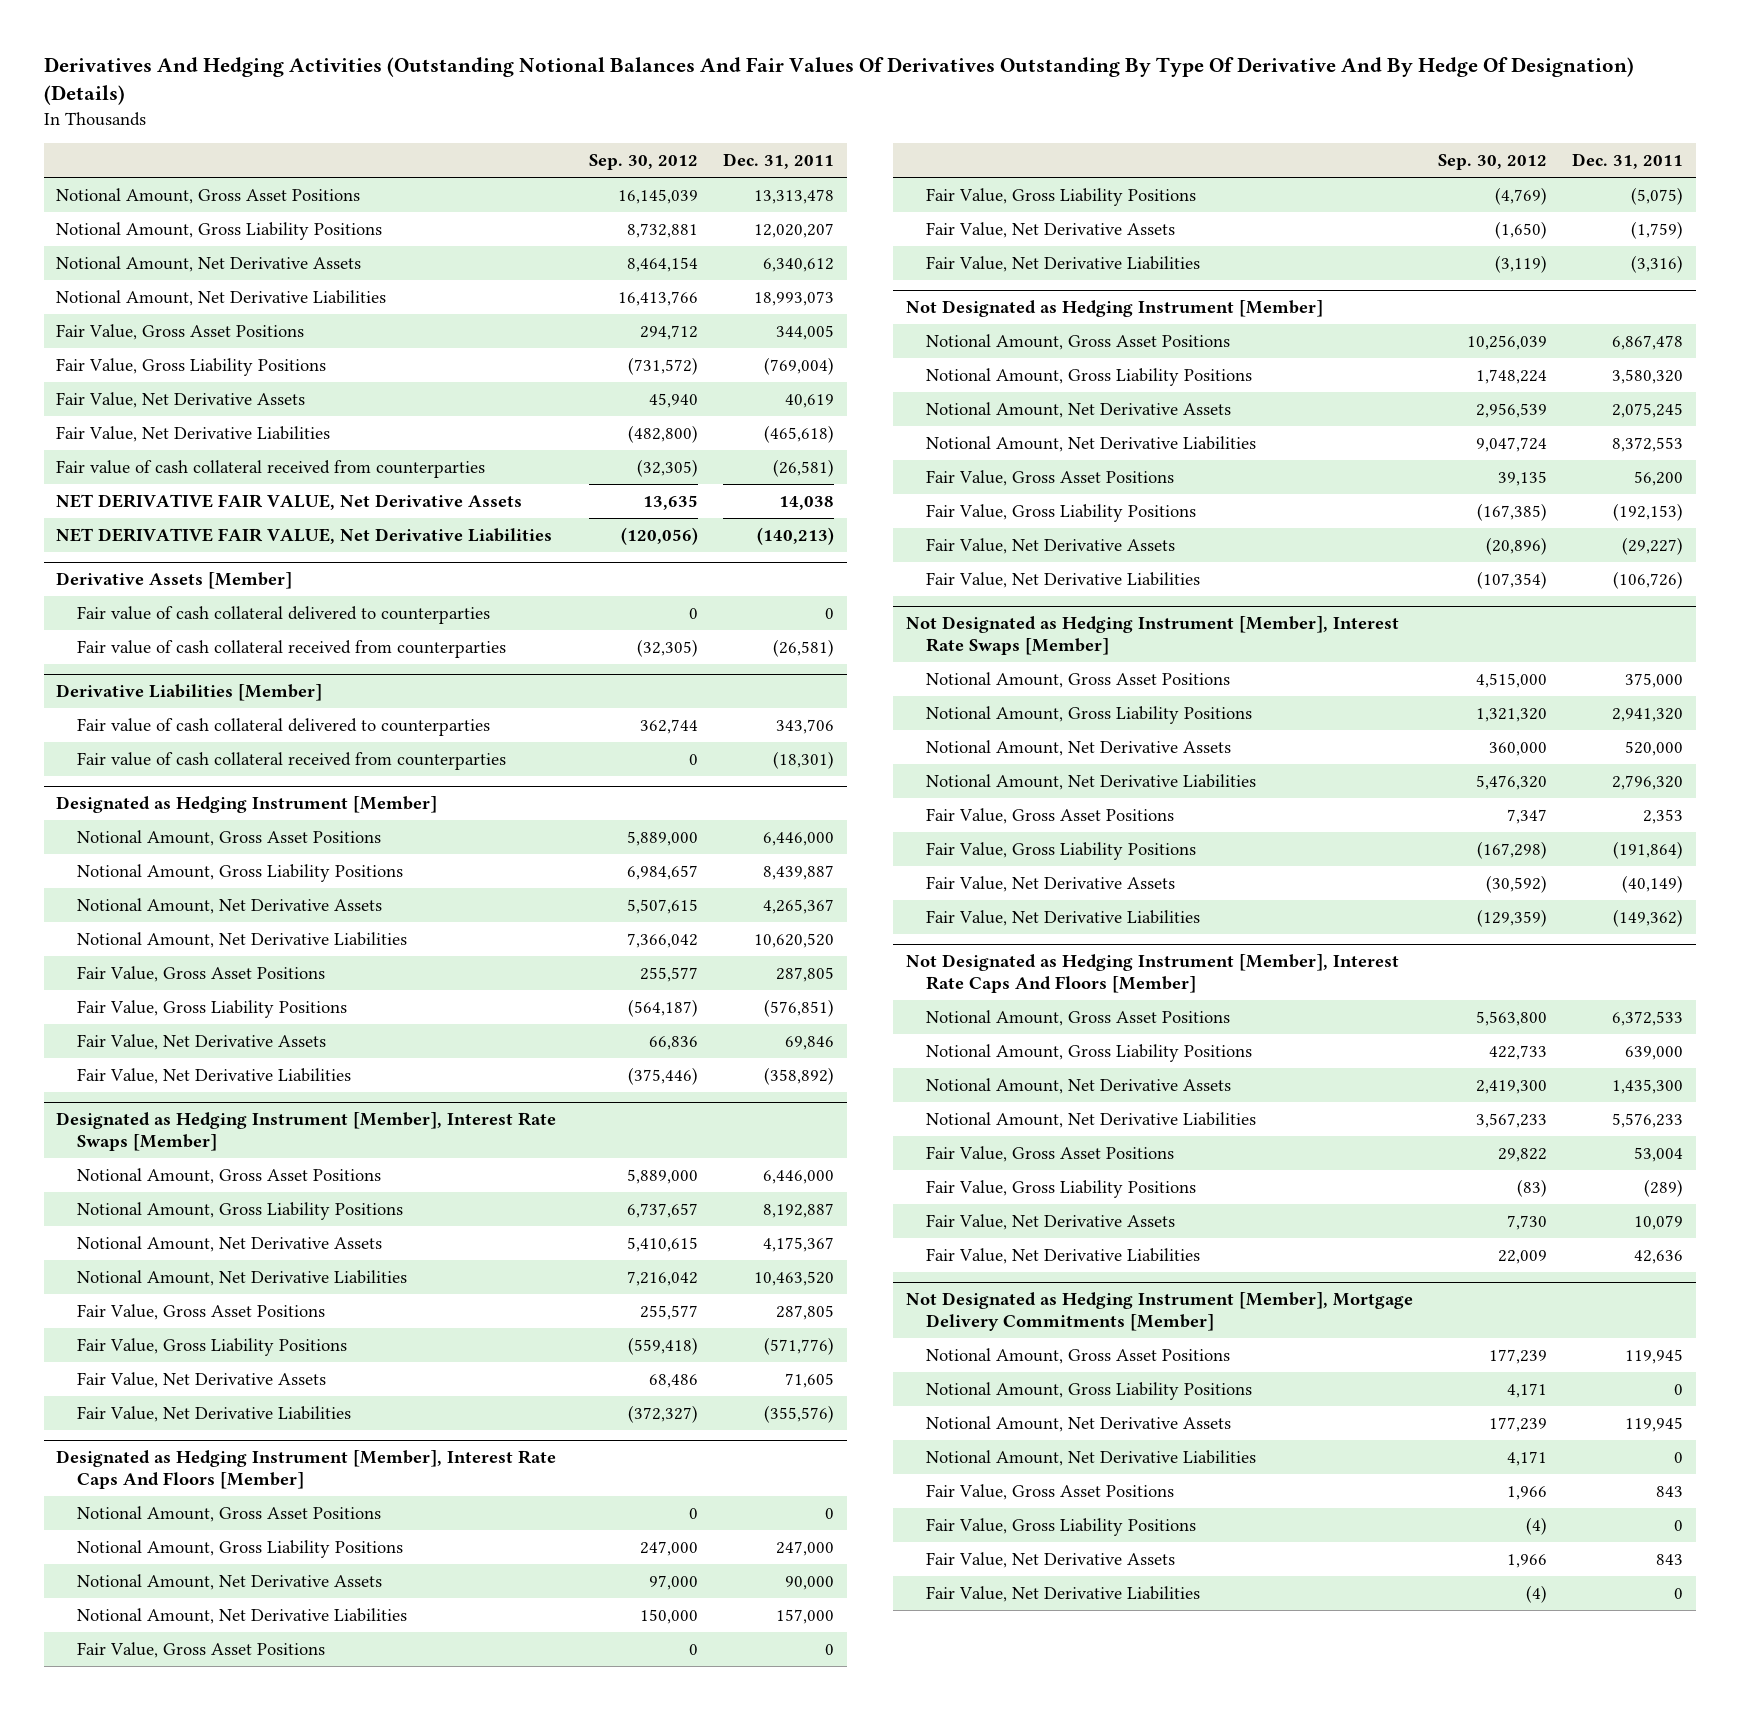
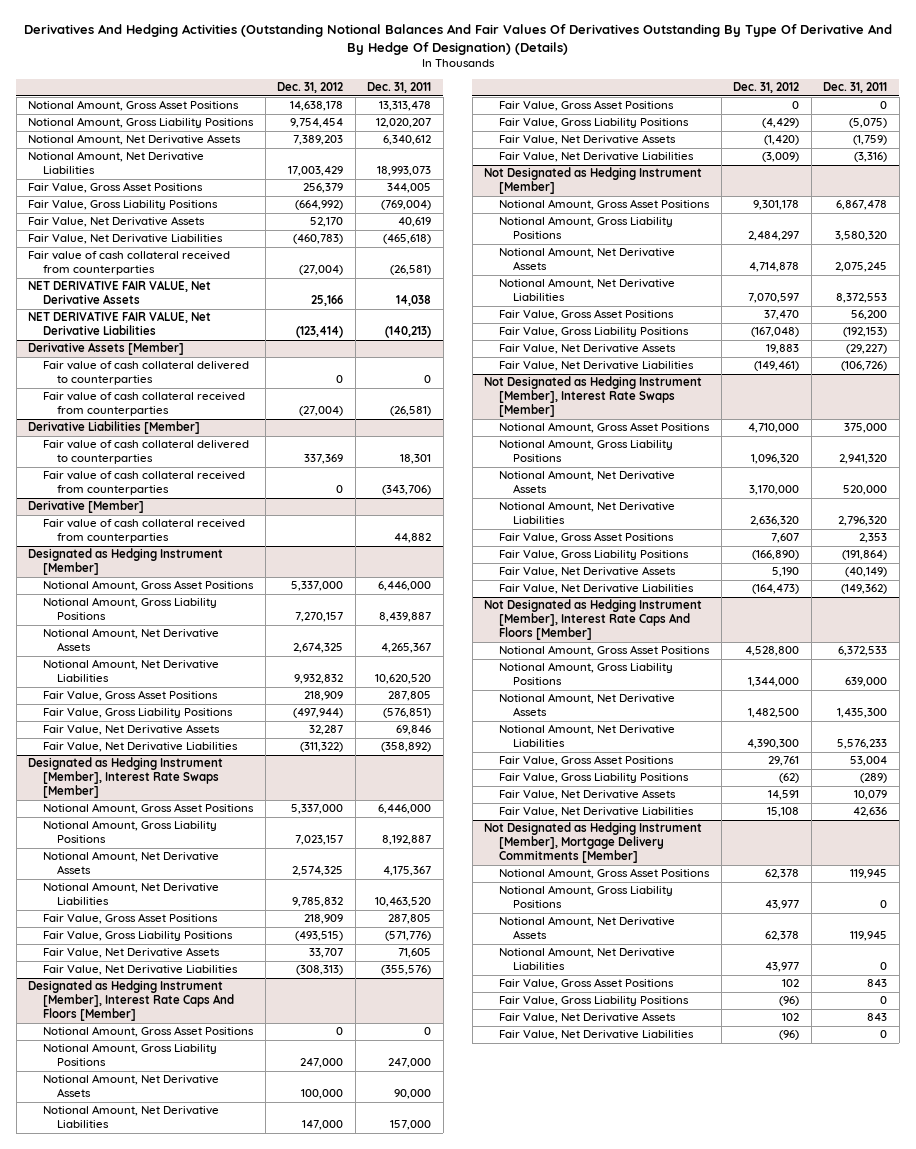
[588,154,698,171] Sep. 30, 2012 -> none
none -> [277,82,344,94] Dec. 31, 2012
[776,718,835,734] 343,706 -> [400,454,432,465] 18,301
[773,750,835,769] (18,301) -> [382,485,432,496] (343,706)
none -> [28,500,145,514] Derivative [Member]
none -> [42,519,245,544] Fair value of cash collateral received from counterparties

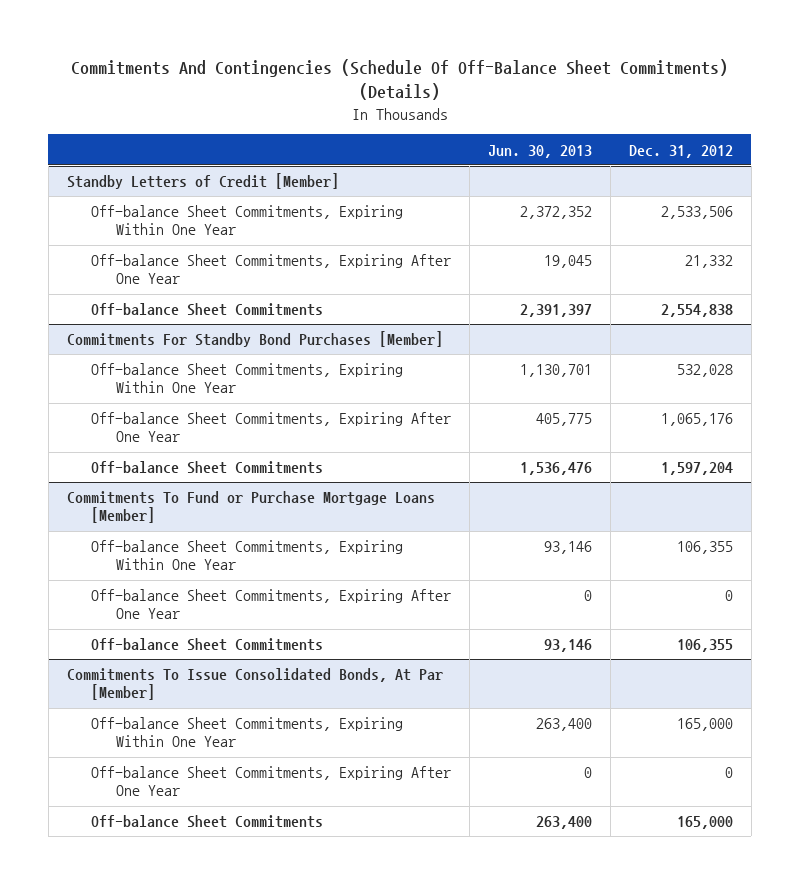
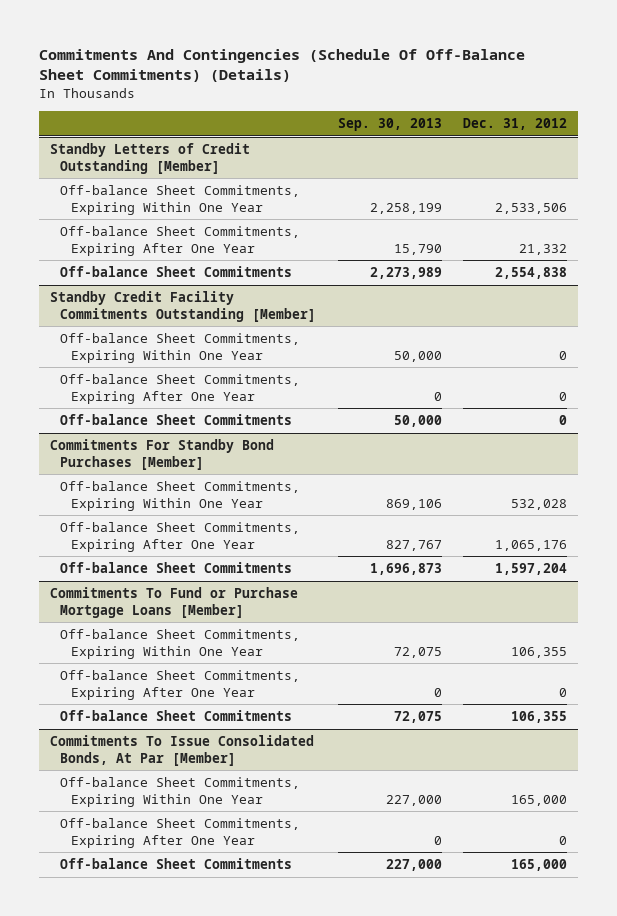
[488,144,593,158] Jun. 30, 2013 -> none
none -> [337,117,442,131] Sep. 30, 2013
[66,173,339,190] Standby Letters of Credit [Member] -> [49,143,250,174] Standby Letters of Credit Outstanding [Member]
none -> [49,291,317,322] Standby Credit Facility Commitments Outstanding [Member]
none -> [60,333,301,363] Off-balance Sheet Commitments, Expiring Within One Year
none -> [60,374,301,404] Off-balance Sheet Commitments, Expiring After One Year
none -> [60,414,293,426] Off-balance Sheet Commitments

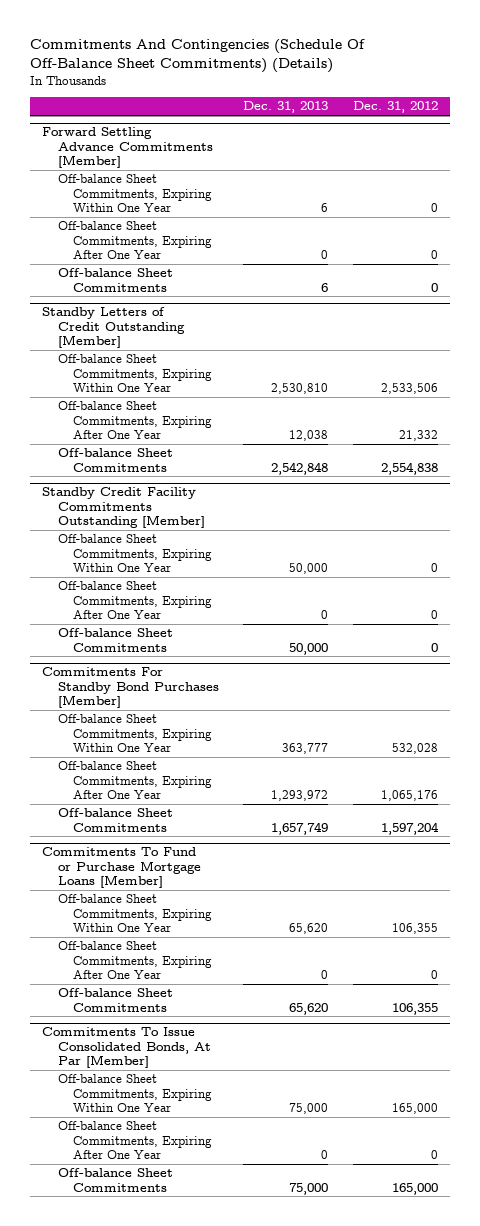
[337,117,442,131] Sep. 30, 2013 -> none
none -> [243,101,329,114] Dec. 31, 2013
none -> [42,127,213,168] Forward Settling Advance Commitments [Member]
none -> [57,174,213,212] Off-balance Sheet Commitments, Expiring Within One Year
none -> [57,221,213,259] Off-balance Sheet Commitments, Expiring After One Year
none -> [57,268,173,292] Off-balance Sheet Commitments

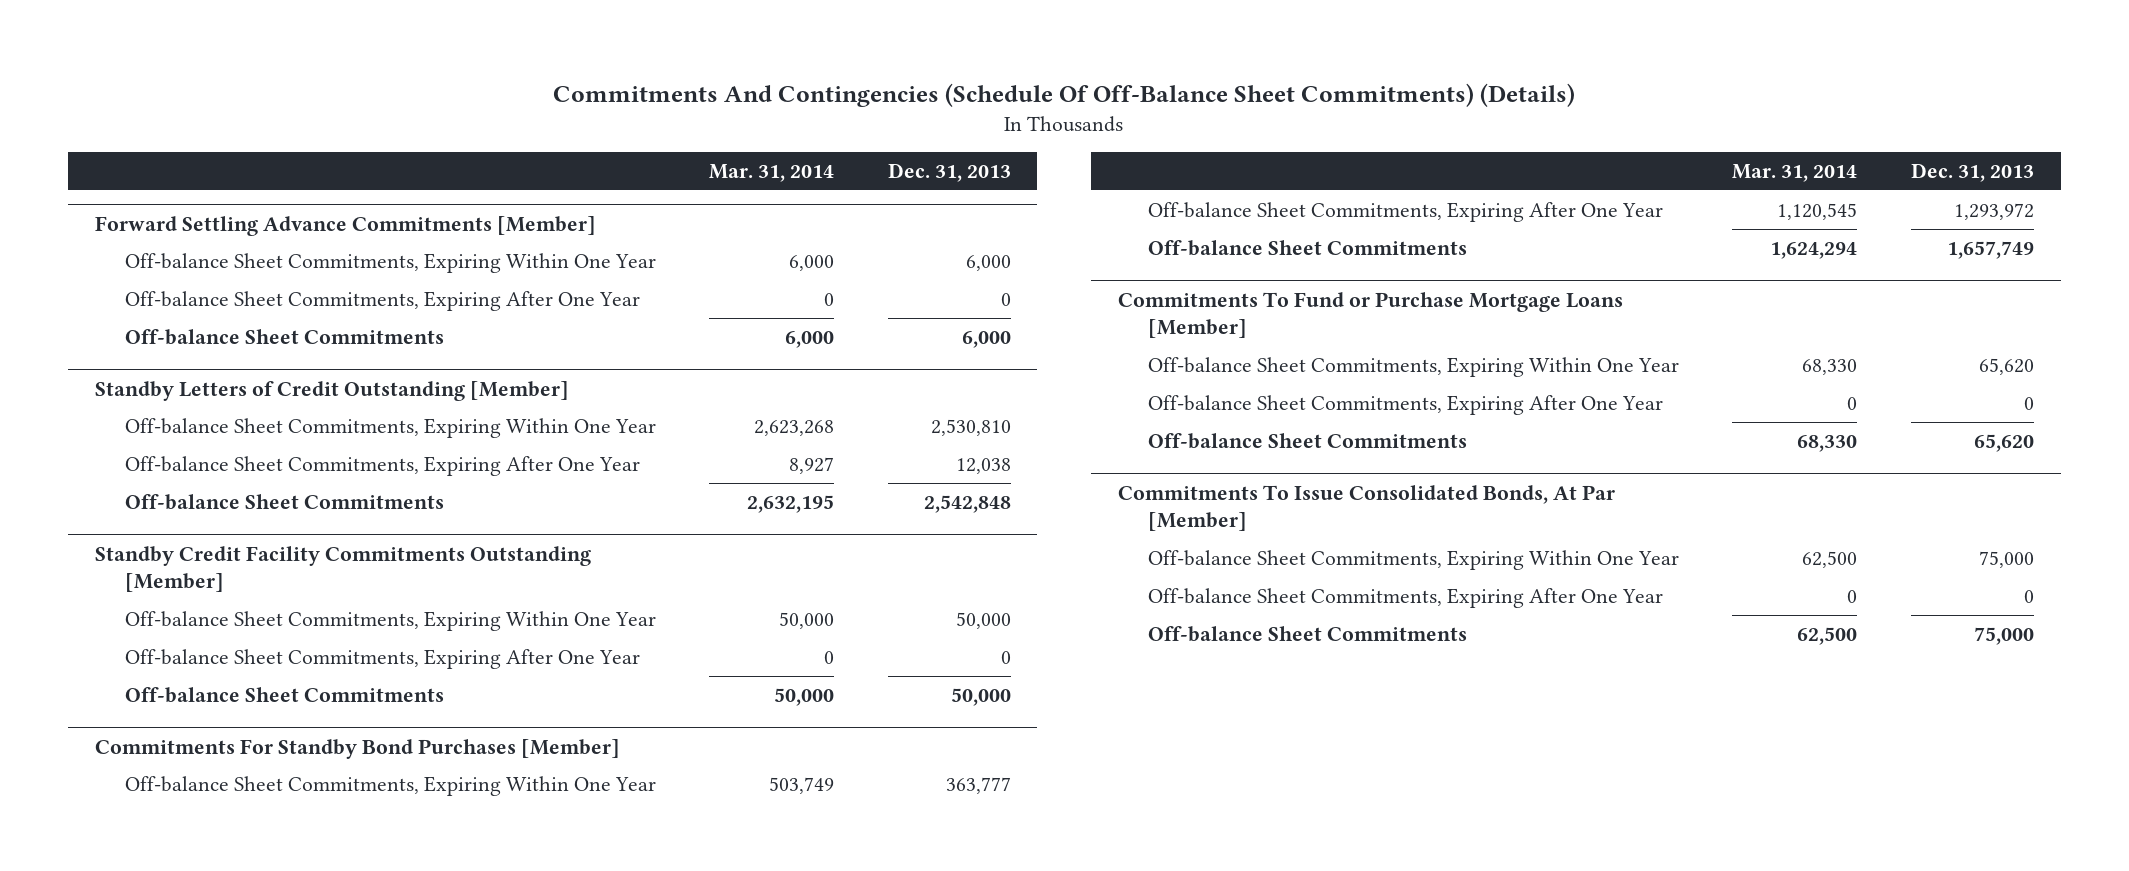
[352,101,438,114] Dec. 31, 2012 -> none
none -> [709,164,835,183] Mar. 31, 2014
[321,202,329,212] 6 -> [965,254,1011,271] 6,000
[321,282,329,292] 6 -> [961,330,1011,348] 6,000

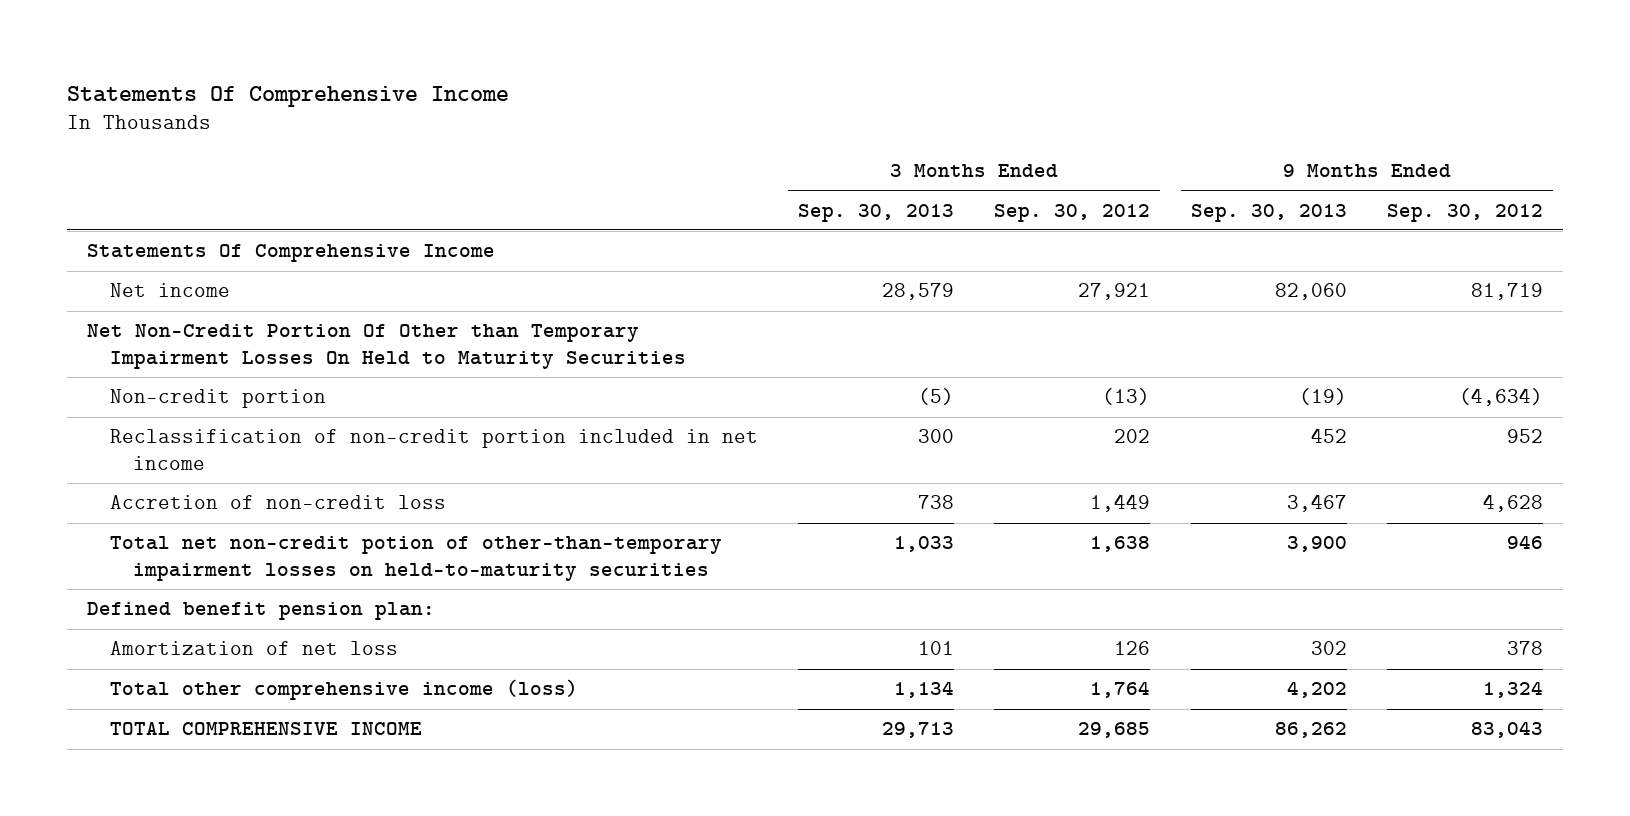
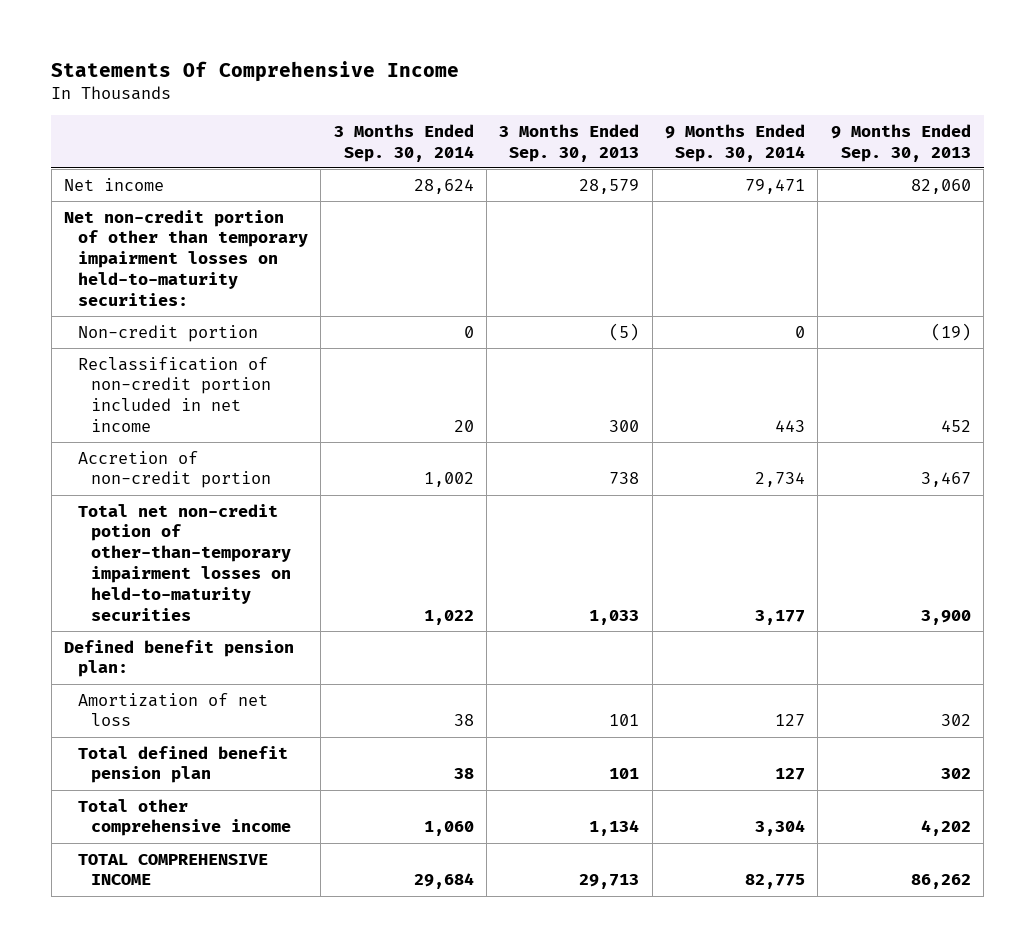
[994,203,1151,222] Sep. 30, 2012 -> none
[1386,203,1543,222] Sep. 30, 2012 -> none
none -> [333,124,474,162] 3 Months Ended Sep. 30, 2014
none -> [665,124,806,162] 9 Months Ended Sep. 30, 2014
[87,244,496,263] Statements Of Comprehensive Income -> none
[87,324,687,369] Net Non-Credit Portion Of Other than Temporary Impairment Losses On Held to Maturity Securities -> [64,209,308,306] Net non-credit portion of other than temporary impairment losses on held-to-maturity securities:
[110,495,447,510] Accretion of non-credit loss -> [77,450,272,489] Accretion of non-credit portion
none -> [77,745,288,784] Total defined benefit pension plan
[110,679,579,701] Total other comprehensive income (loss) -> [77,798,292,837] Total other comprehensive income

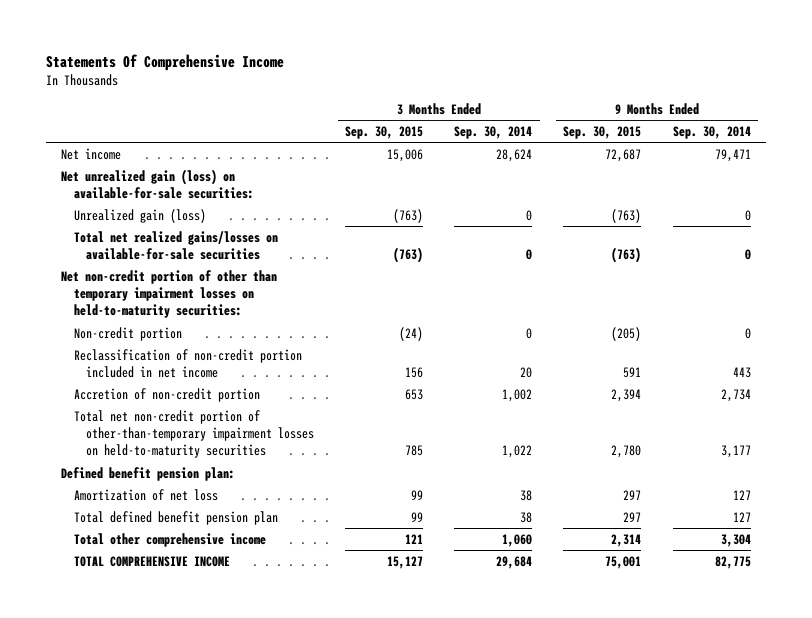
[499,124,640,162] 3 Months Ended Sep. 30, 2013 -> none
[830,124,971,162] 9 Months Ended Sep. 30, 2013 -> none
none -> [345,126,424,140] Sep. 30, 2015
none -> [563,126,642,140] Sep. 30, 2015
none -> [61,168,254,199] Net unrealized gain (loss) on available-for-sale securities:
none -> [73,208,206,223] Unrealized gain (loss)
none -> [73,230,278,260] Total net realized gains/losses on available-for-sale securities
[77,503,292,621] Total net non-credit potion of other-than-temporary impairment losses on held-to-maturity securities -> [73,409,315,459] Total net non-credit portion of other-than-temporary impairment losses on held-to-maturity securities

